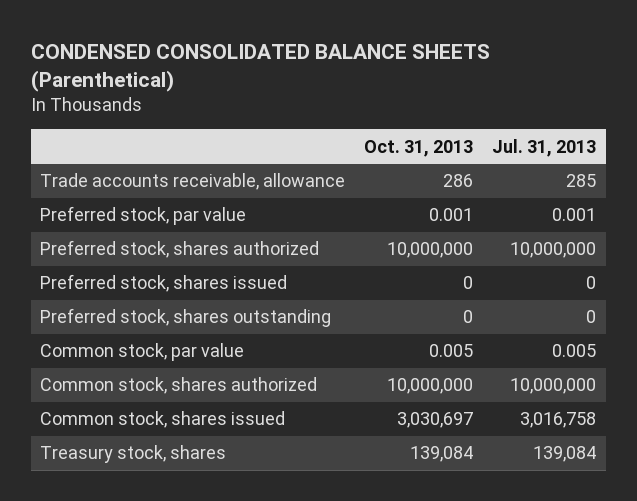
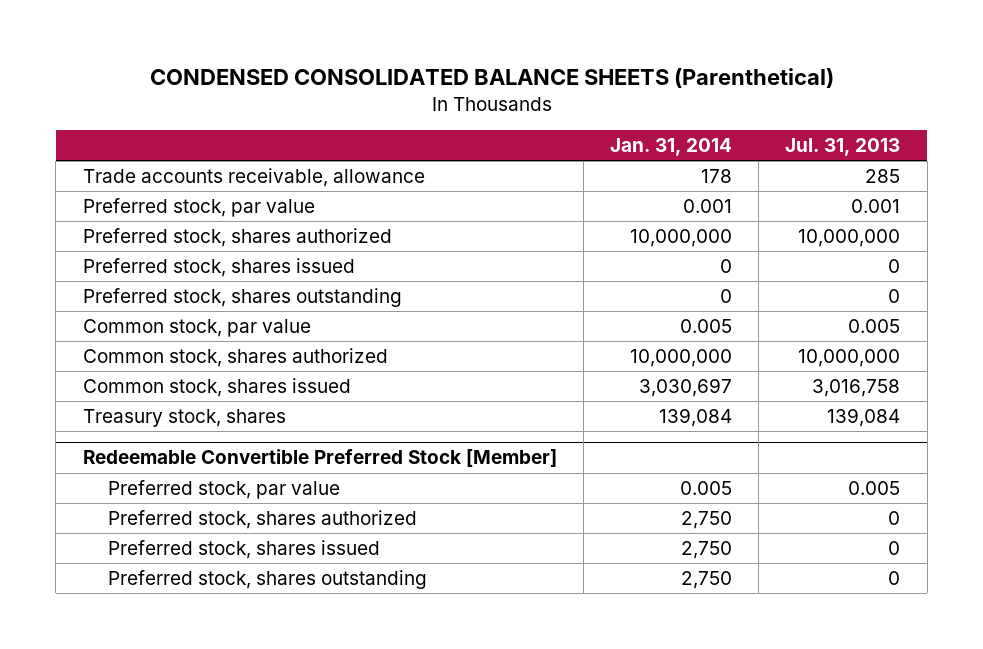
[364,139,474,157] Oct. 31, 2013 -> none
none -> [610,137,733,156] Jan. 31, 2014
none -> [82,449,557,468] Redeemable Convertible Preferred Stock [Member]
none -> [108,480,341,500] Preferred stock, par value
none -> [108,510,418,530] Preferred stock, shares authorized
none -> [108,540,381,560] Preferred stock, shares issued
none -> [108,570,428,590] Preferred stock, shares outstanding

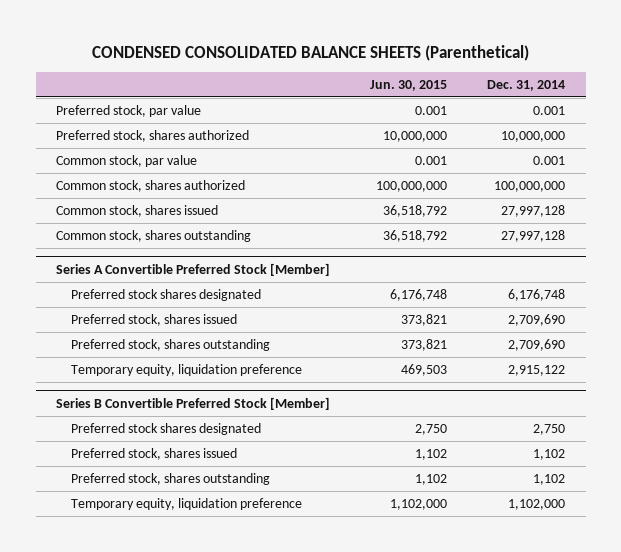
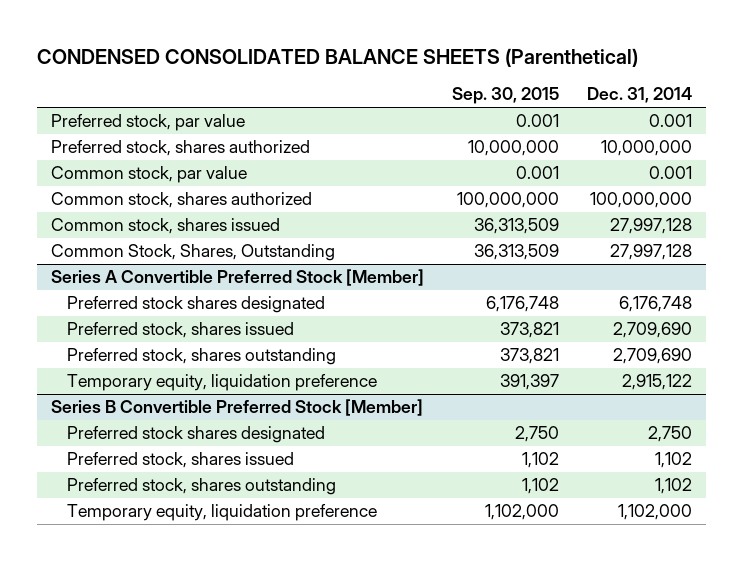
[370,79,448,91] Jun. 30, 2015 -> none
none -> [452,87,560,105] Sep. 30, 2015
[55,229,251,242] Common stock, shares outstanding -> [50,244,335,262] Common Stock, Shares, Outstanding

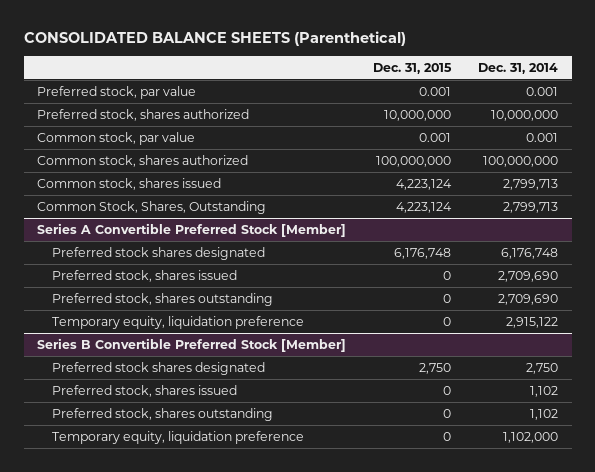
[36,47,638,67] CONDENSED CONSOLIDATED BALANCE SHEETS (Parenthetical) -> [23,31,406,47] CONSOLIDATED BALANCE SHEETS (Parenthetical)
[452,87,560,105] Sep. 30, 2015 -> none
none -> [373,62,453,74] Dec. 31, 2015
[610,218,693,235] 27,997,128 -> [503,178,559,190] 2,799,713
[610,244,693,261] 27,997,128 -> [503,201,559,213] 2,799,713

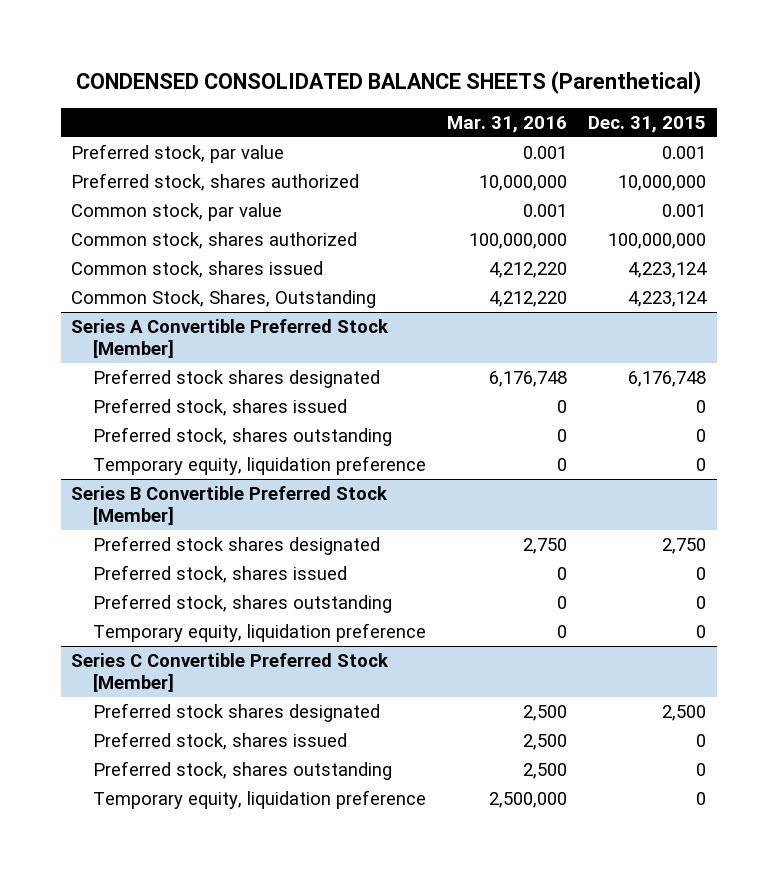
[23,31,406,47] CONSOLIDATED BALANCE SHEETS (Parenthetical) -> [75,71,701,95] CONDENSED CONSOLIDATED BALANCE SHEETS (Parenthetical)
[478,62,559,74] Dec. 31, 2014 -> none
none -> [447,115,568,133] Mar. 31, 2016
none -> [71,653,390,692] Series C Convertible Preferred Stock [Member]
none -> [93,703,381,723] Preferred stock shares designated
none -> [93,732,348,751] Preferred stock, shares issued
none -> [93,761,393,781] Preferred stock, shares outstanding
none -> [93,790,427,810] Temporary equity, liquidation preference

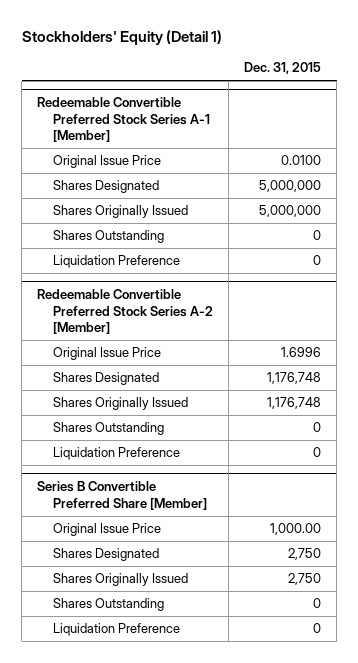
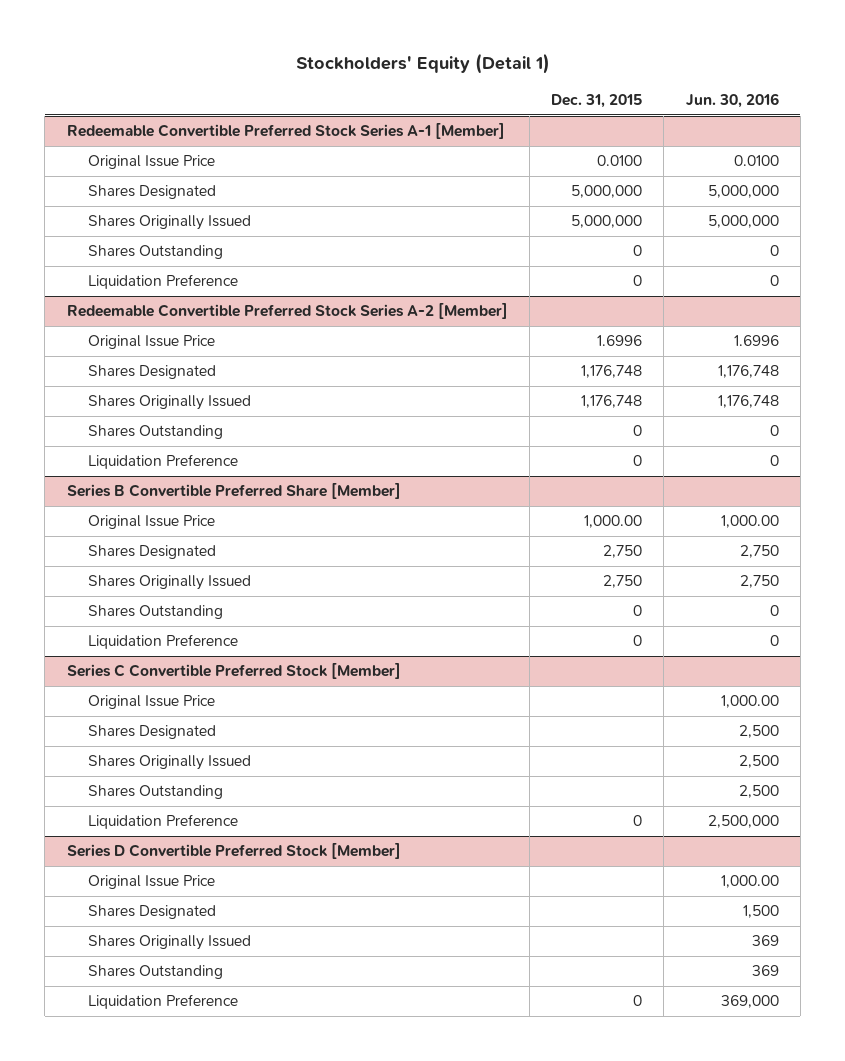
none -> [685,93,779,109] Jun. 30, 2016
none -> [66,663,401,680] Series C Convertible Preferred Stock [Member]
none -> [87,695,215,710] Original Issue Price
none -> [87,725,216,740] Shares Designated
none -> [87,755,251,771] Shares Originally Issued
none -> [87,785,223,800] Shares Outstanding
none -> [87,814,238,830] Liquidation Preference
none -> [66,843,401,860] Series D Convertible Preferred Stock [Member]
none -> [87,875,215,890] Original Issue Price
none -> [87,905,216,920] Shares Designated
none -> [87,935,251,951] Shares Originally Issued
none -> [87,965,223,980] Shares Outstanding
none -> [87,994,238,1010] Liquidation Preference

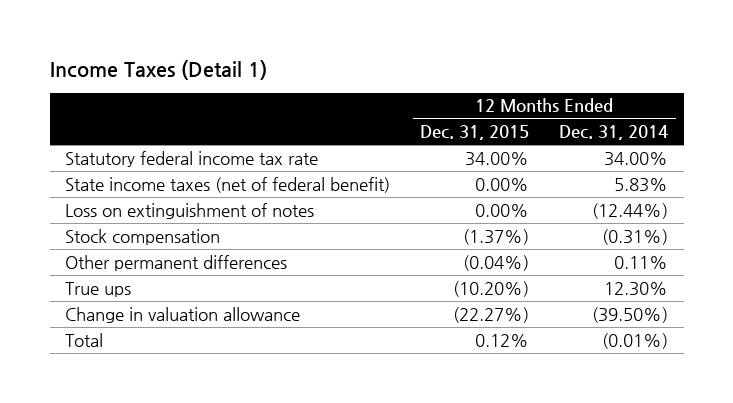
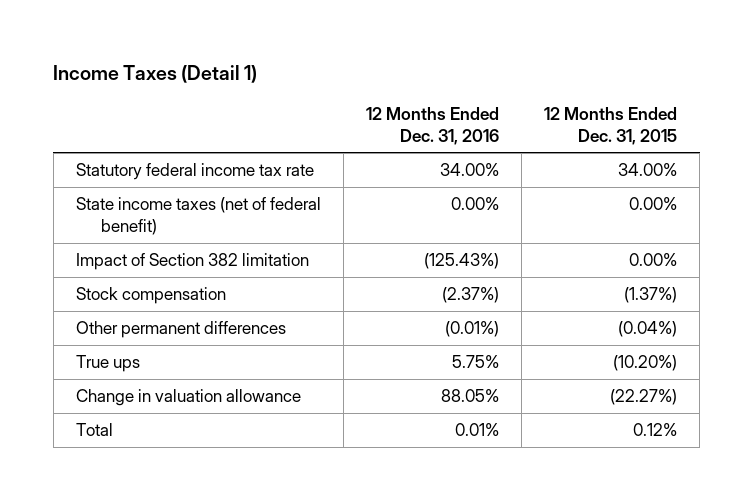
[559,125,669,141] Dec. 31, 2014 -> none
none -> [365,107,499,145] 12 Months Ended Dec. 31, 2016
[64,202,314,219] Loss on extinguishment of notes -> none
none -> [75,253,309,271] Impact of Section 382 limitation

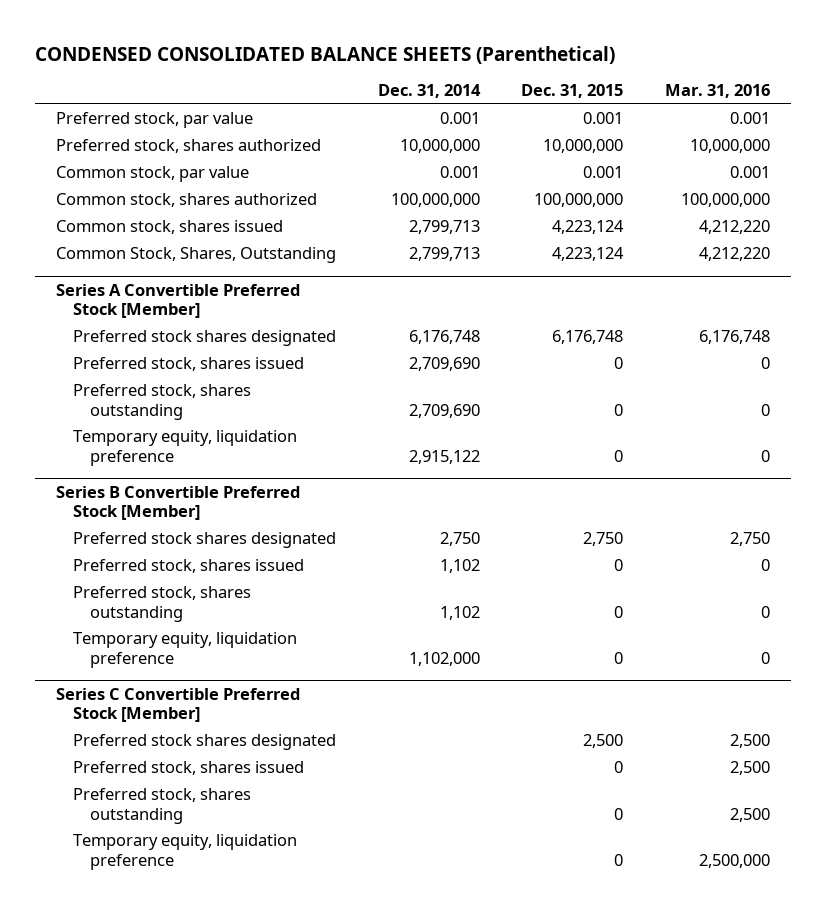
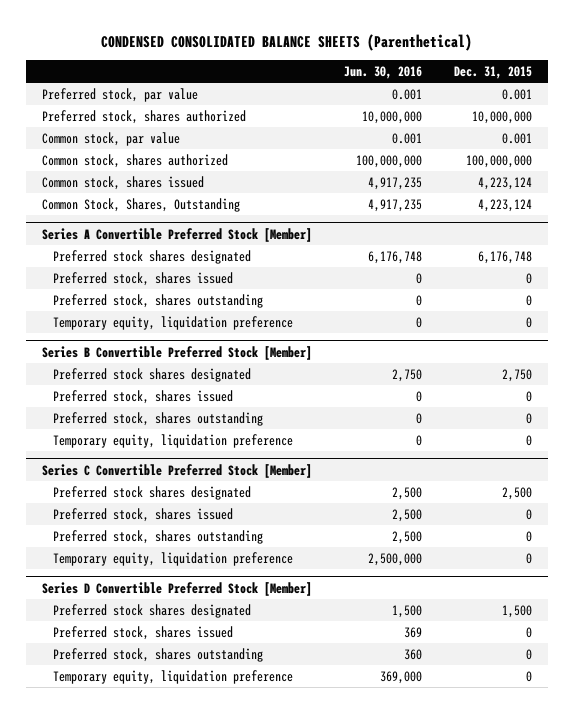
[377,84,481,99] Dec. 31, 2014 -> none
[665,84,771,99] Mar. 31, 2016 -> none
none -> [343,65,422,79] Jun. 30, 2016
none -> [41,581,312,596] Series D Convertible Preferred Stock [Member]
none -> [53,603,252,618] Preferred stock shares designated
none -> [53,625,234,640] Preferred stock, shares issued
none -> [53,647,264,662] Preferred stock, shares outstanding
none -> [53,669,294,684] Temporary equity, liquidation preference

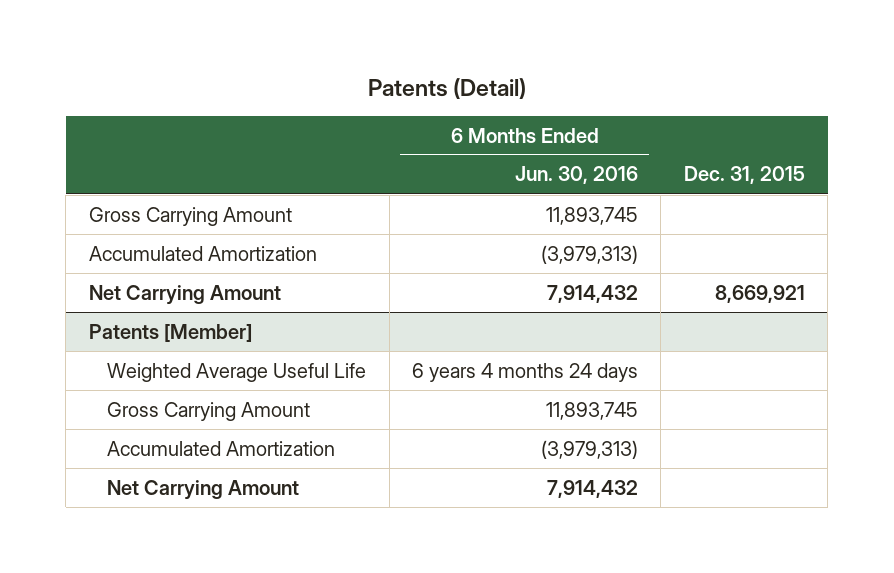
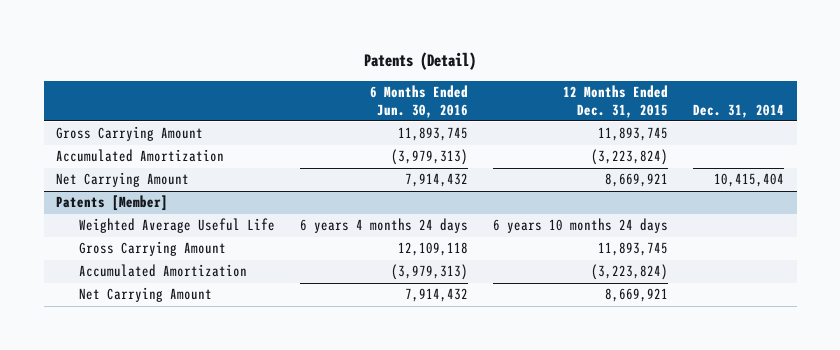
[683,166,805,185] Dec. 31, 2015 -> none
none -> [563,85,669,118] 12 Months Ended Dec. 31, 2015
none -> [693,103,785,118] Dec. 31, 2014
[545,401,638,420] 11,893,745 -> [398,242,469,257] 12,109,118

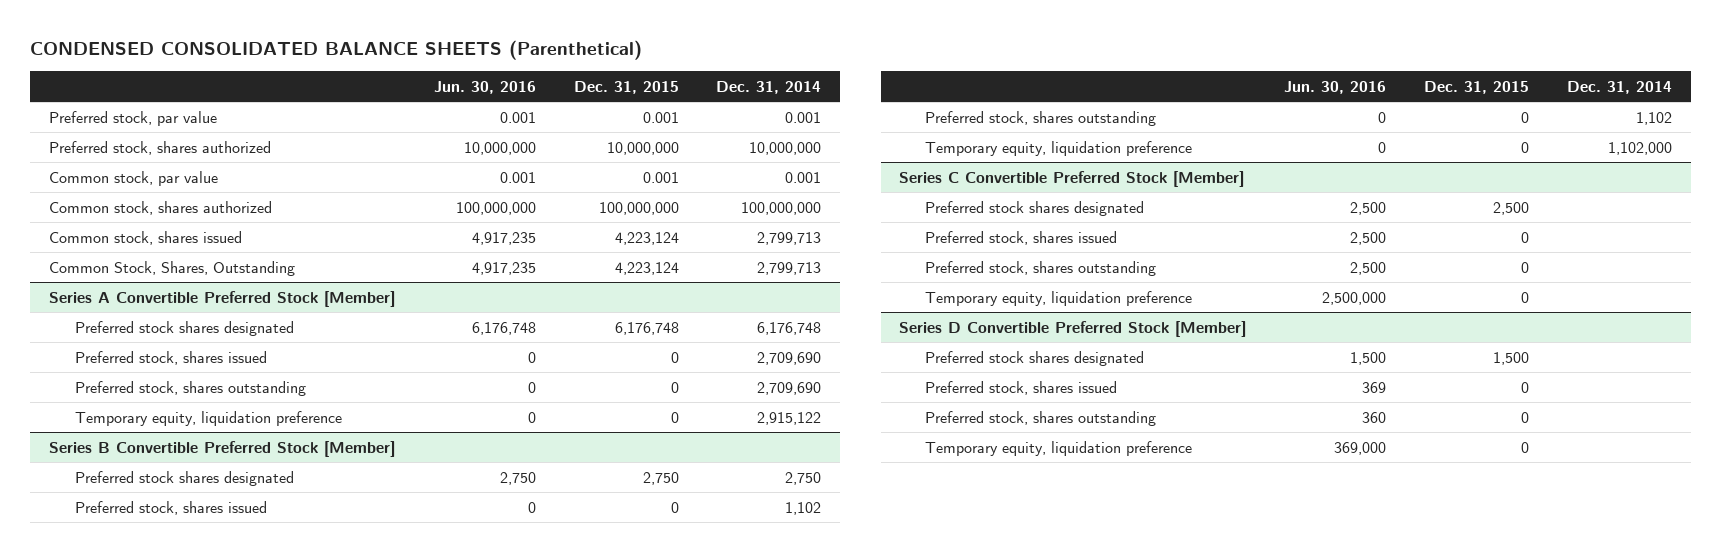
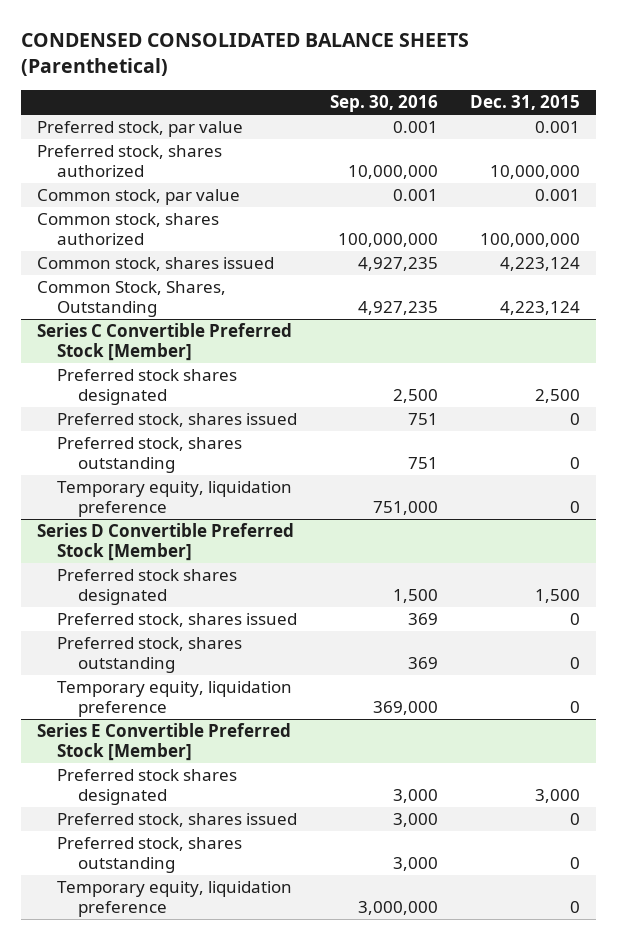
[433,80,536,94] Jun. 30, 2016 -> none
[716,80,822,94] Dec. 31, 2014 -> none
none -> [329,95,438,113] Sep. 30, 2016
[48,290,395,307] Series A Convertible Preferred Stock [Member] -> none
[74,320,294,336] Preferred stock shares designated -> none
[74,350,267,365] Preferred stock, shares issued -> none
[74,380,306,396] Preferred stock, shares outstanding -> none
[74,410,342,426] Temporary equity, liquidation preference -> none
[48,440,395,457] Series B Convertible Preferred Stock [Member] -> none
[74,470,294,486] Preferred stock shares designated -> none
[74,500,267,515] Preferred stock, shares issued -> none
[925,110,1157,126] Preferred stock, shares outstanding -> none
[925,140,1193,156] Temporary equity, liquidation preference -> none
none -> [37,723,292,761] Series E Convertible Preferred Stock [Member]
none -> [57,769,238,805] Preferred stock shares designated
none -> [57,813,298,828] Preferred stock, shares issued
none -> [57,837,243,873] Preferred stock, shares outstanding
none -> [57,881,293,917] Temporary equity, liquidation preference

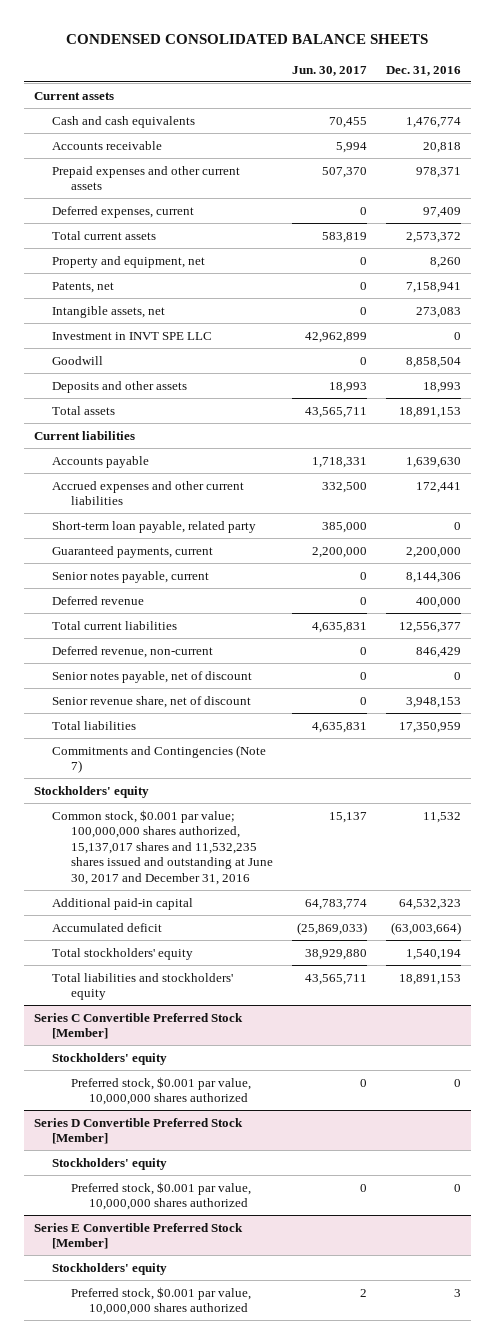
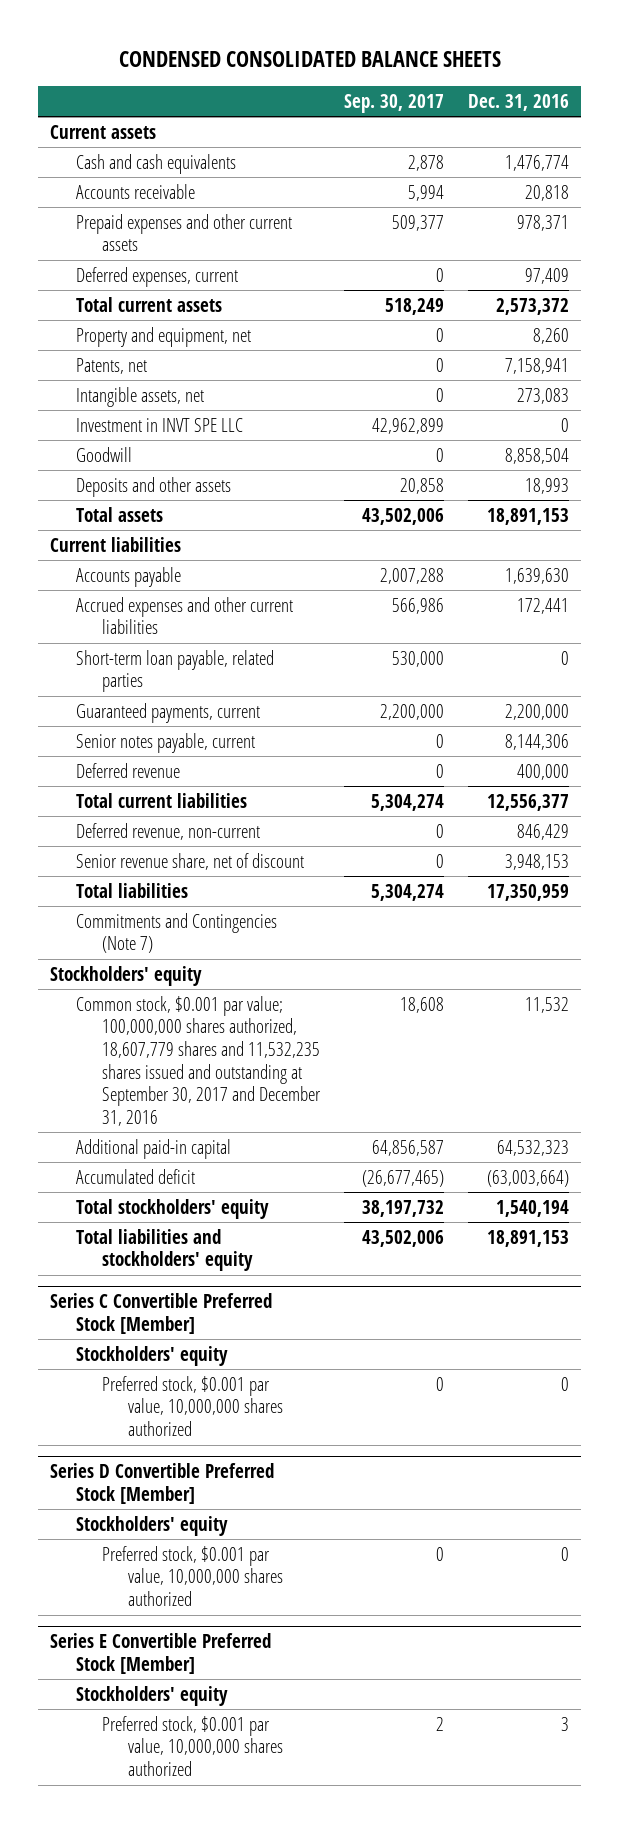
[291,65,367,76] Jun. 30, 2017 -> none
none -> [344,93,445,113] Sep. 30, 2017
[52,520,257,533] Short-term loan payable, related party -> [76,649,275,693] Short-term loan payable, related parties
[52,670,253,683] Senior notes payable, net of discount -> none
[52,809,273,885] Common stock, $0.001 par value; 100,000,000 shares authorized, 15,137,017 shares and 11,532,235 shares issued and outstanding at June 30, 2017 and December 31, 2016 -> [76,995,322,1126] Common stock, $0.001 par value; 100,000,000 shares authorized, 18,607,779 shares and 11,532,235 shares issued and outstanding at September 30, 2017 and December 31, 2016

